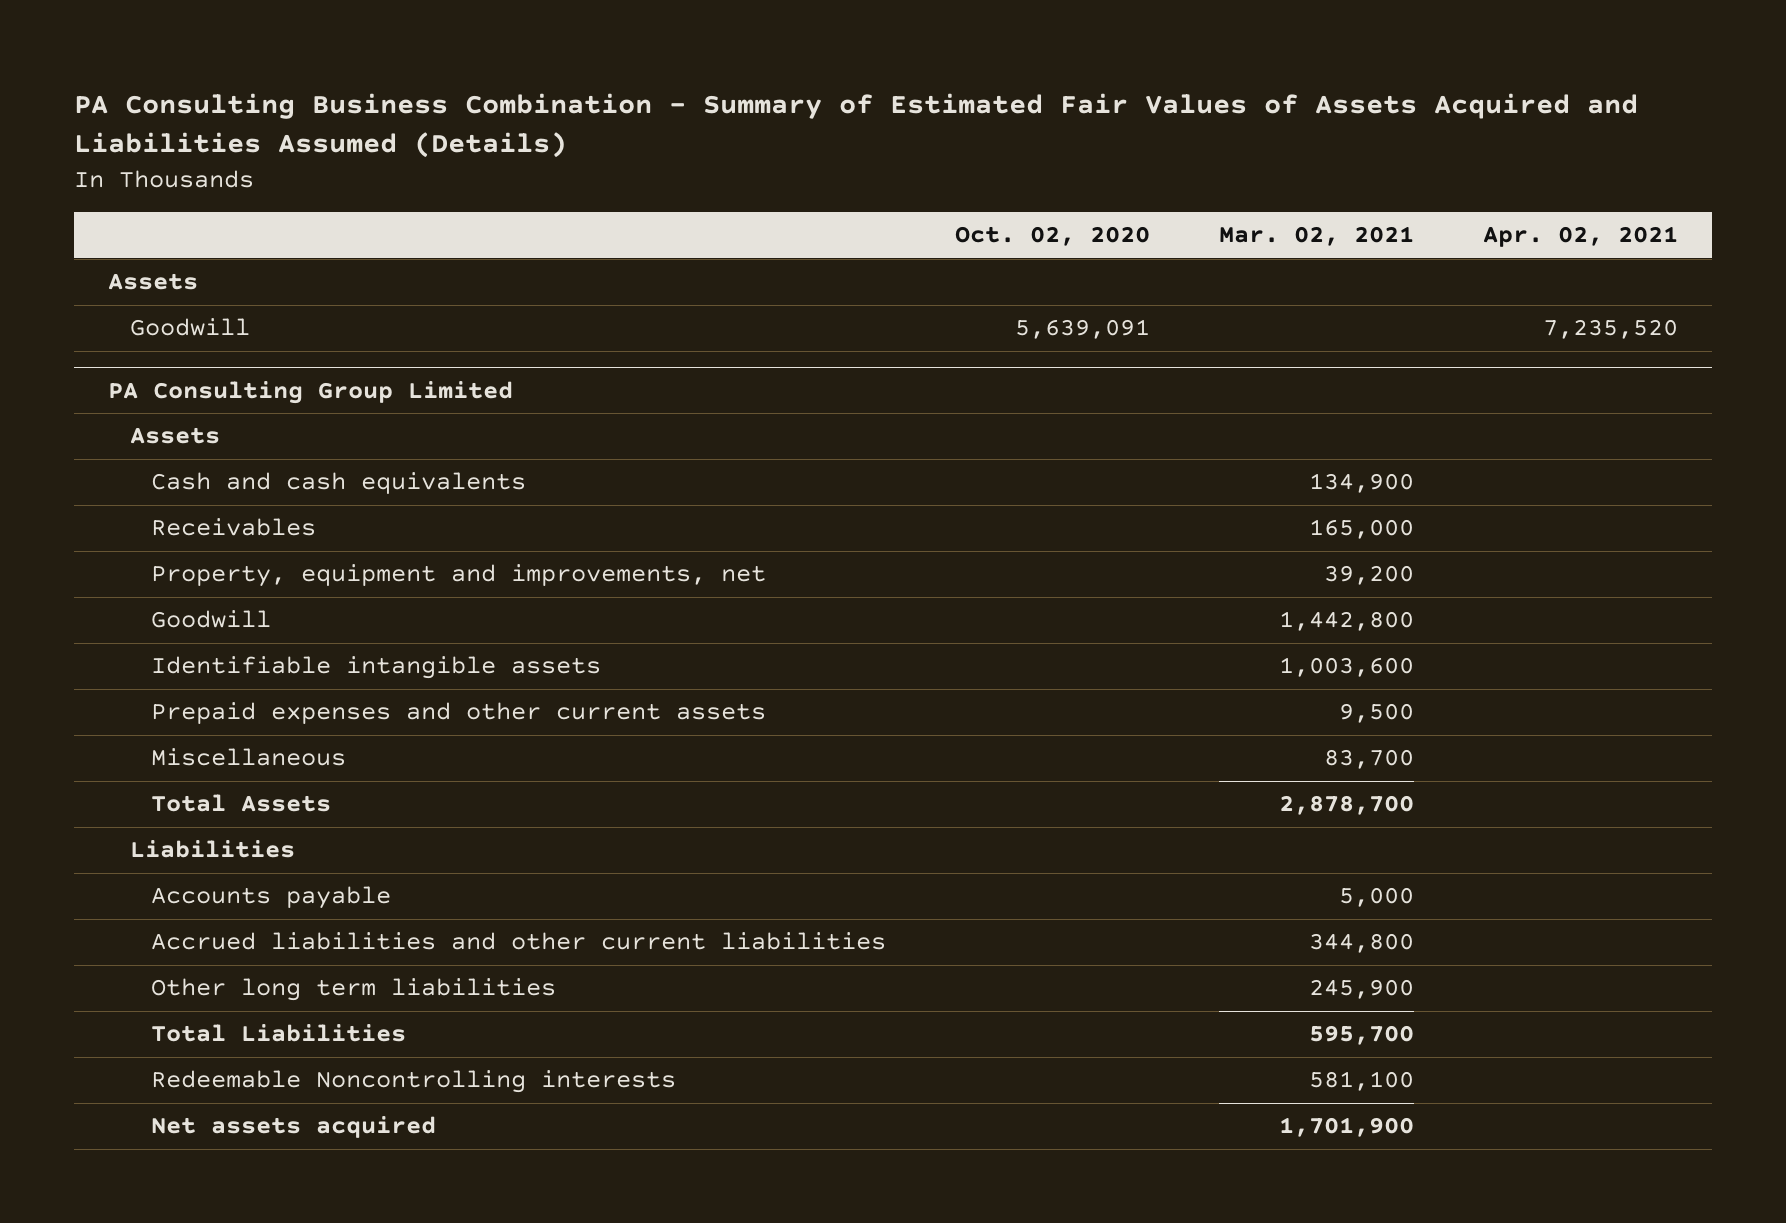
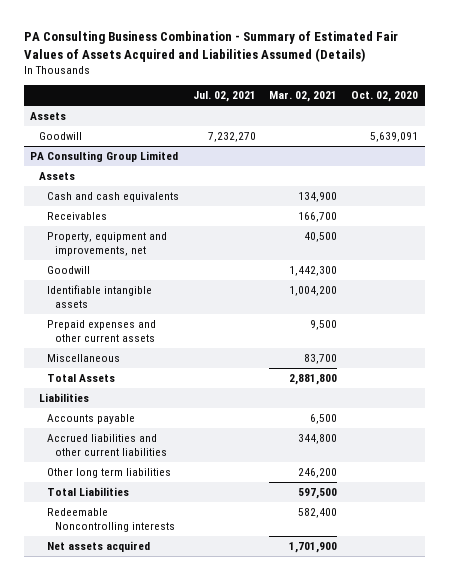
[1482,226,1678,248] Apr. 02, 2021 -> none
none -> [192,91,256,103] Jul. 02, 2021
[1309,519,1415,540] 165,000 -> [298,211,338,222] 166,700
[1324,565,1415,586] 39,200 -> [304,231,338,242] 40,500
[1279,611,1415,632] 1,442,800 -> [289,265,338,276] 1,442,300
[1279,657,1415,678] 1,003,600 -> [289,285,338,296] 1,004,200
[1279,795,1415,816] 2,878,700 -> [289,373,338,385] 2,881,800
[1339,887,1415,908] 5,000 -> [310,413,338,424] 6,500
[1309,979,1415,1000] 245,900 -> [298,467,338,478] 246,200
[1309,1025,1415,1046] 595,700 -> [298,487,338,499] 597,500
[1309,1071,1415,1092] 581,100 -> [298,507,338,518] 582,400

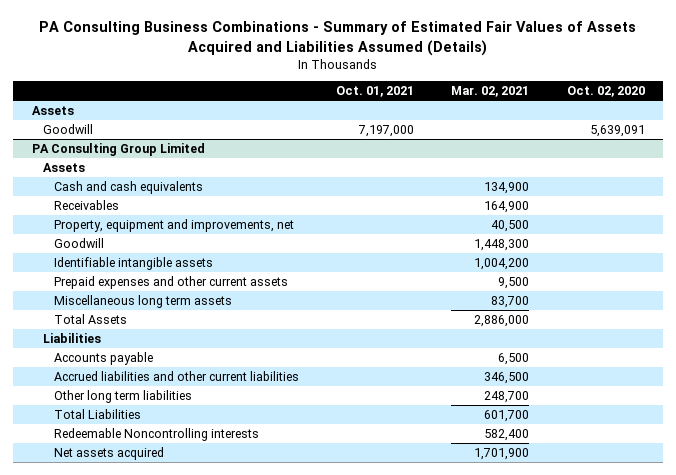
[23,31,398,62] PA Consulting Business Combination - Summary of Estimated Fair Values of Assets Acquired and Liabilities Assumed (Details) -> [39,21,637,56] PA Consulting Business Combinations - Summary of Estimated Fair Values of Assets Acquired and Liabilities Assumed (Details)
[192,91,256,103] Jul. 02, 2021 -> none
none -> [336,86,415,98] Oct. 01, 2021
[298,211,338,222] 166,700 -> [484,200,530,213] 164,900
[289,265,338,276] 1,442,300 -> [474,238,530,251] 1,448,300
[46,353,120,362] Miscellaneous -> [53,294,232,308] Miscellaneous long term assets
[289,373,338,385] 2,881,800 -> [474,314,530,327] 2,886,000
[298,433,338,444] 344,800 -> [484,371,530,384] 346,500
[298,467,338,478] 246,200 -> [484,390,530,403] 248,700
[298,487,338,499] 597,500 -> [484,409,530,422] 601,700

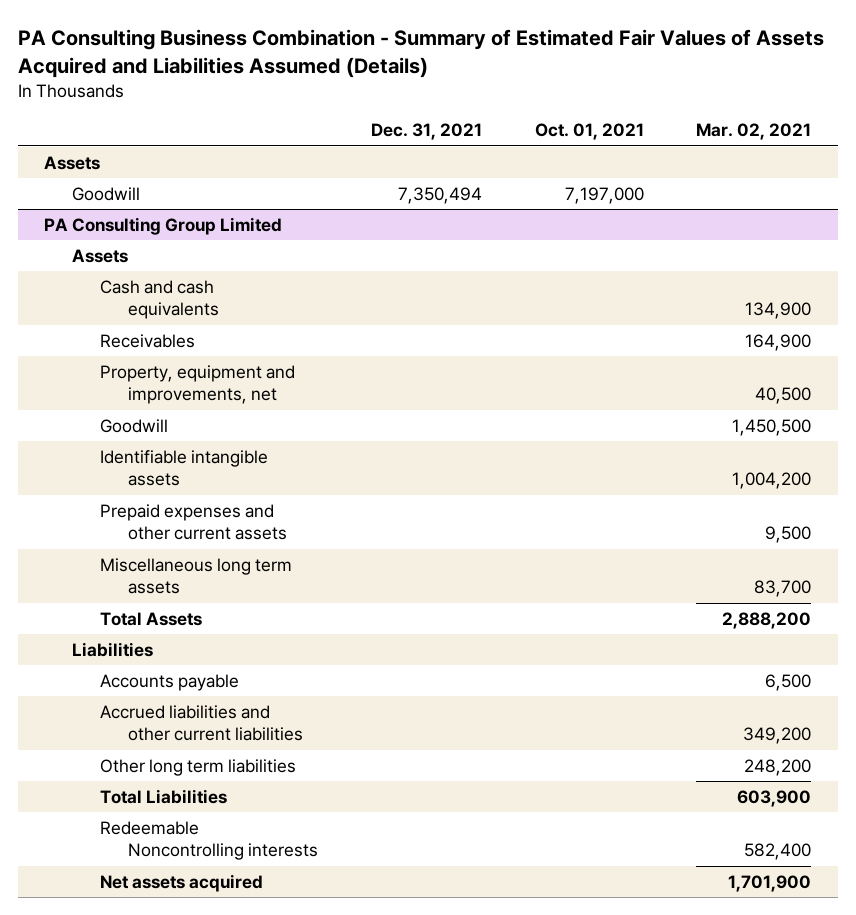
[39,21,637,56] PA Consulting Business Combinations - Summary of Estimated Fair Values of Assets Acquired and Liabilities Assumed (Details) -> [17,29,824,78] PA Consulting Business Combination - Summary of Estimated Fair Values of Assets Acquired and Liabilities Assumed (Details)
[566,86,645,98] Oct. 02, 2020 -> none
none -> [370,123,482,141] Dec. 31, 2021
[474,238,530,251] 1,448,300 -> [732,418,812,436] 1,450,500
[474,314,530,327] 2,886,000 -> [722,611,812,629] 2,888,200
[484,371,530,384] 346,500 -> [743,727,812,745] 349,200
[484,390,530,403] 248,700 -> [744,758,812,776] 248,200
[484,409,530,422] 601,700 -> [737,789,812,807] 603,900

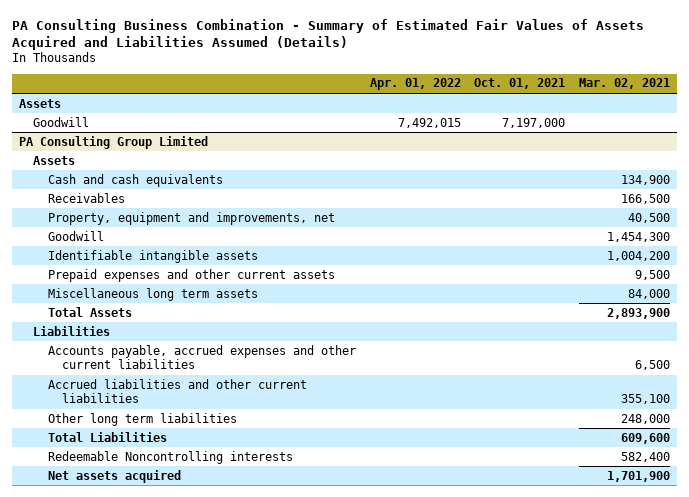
[370,123,482,141] Dec. 31, 2021 -> none
none -> [369,78,461,91] Apr. 01, 2022
[745,333,812,351] 164,900 -> [620,193,670,204] 166,500
[732,418,812,436] 1,450,500 -> [606,231,670,242] 1,454,300
[754,580,812,598] 83,700 -> [627,288,670,299] 84,000
[722,611,812,629] 2,888,200 -> [606,307,670,319] 2,893,900
[100,673,240,691] Accounts payable -> [47,344,356,370] Accounts payable, accrued expenses and other current liabilities
[743,727,812,745] 349,200 -> [620,394,670,405] 355,100
[744,758,812,776] 248,200 -> [620,413,670,424] 248,000
[737,789,812,807] 603,900 -> [620,432,670,444] 609,600

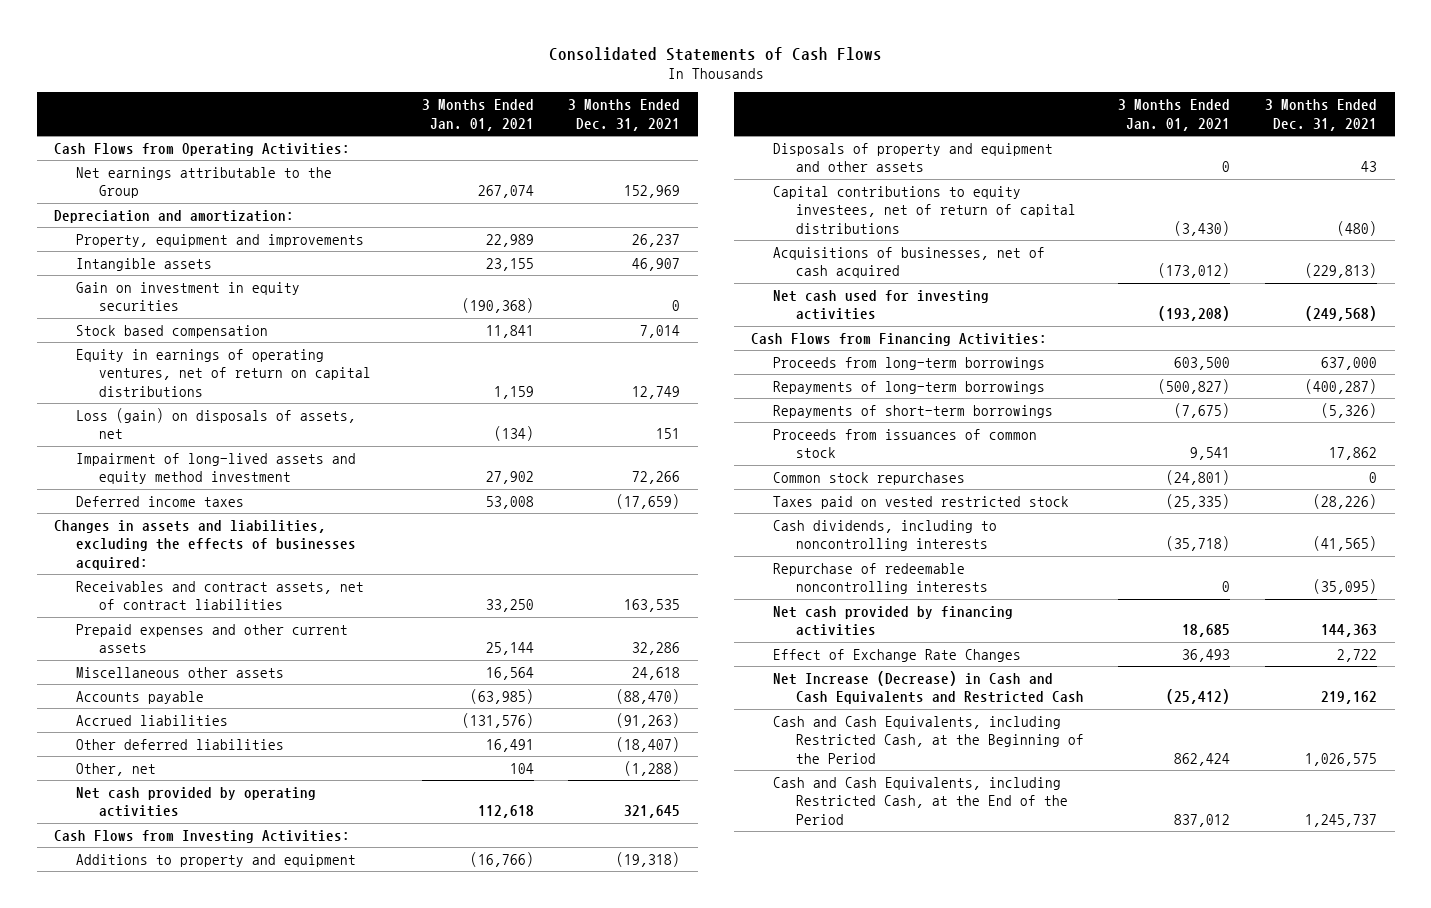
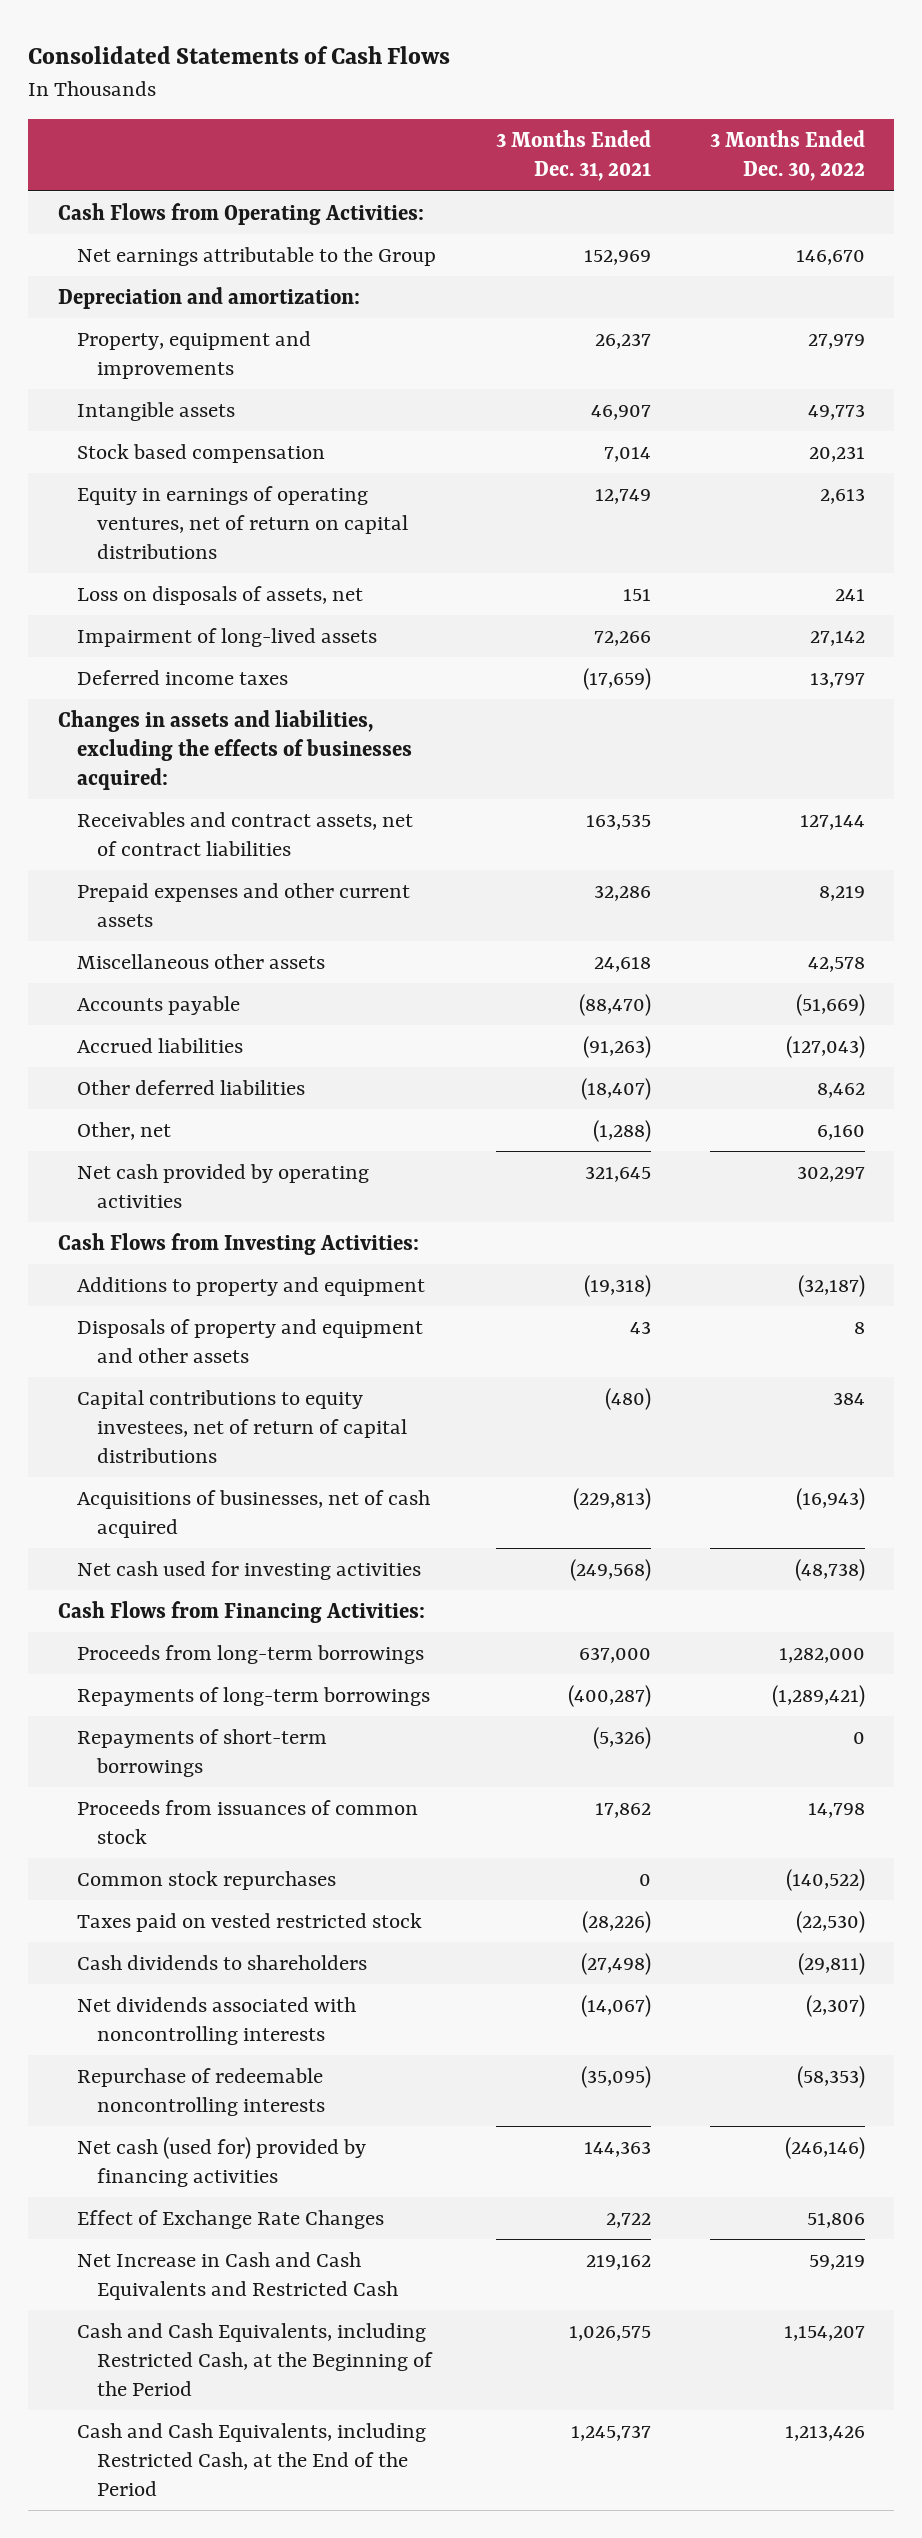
[421,99,534,131] 3 Months Ended Jan. 01, 2021 -> none
none -> [709,130,865,182] 3 Months Ended Dec. 30, 2022
[76,281,301,312] Gain on investment in equity securities -> none
[76,407,357,440] Loss (gain) on disposals of assets, net -> [77,585,364,605] Loss on disposals of assets, net
[76,452,357,485] Impairment of long-lived assets and equity method investment -> [77,627,378,647] Impairment of long-lived assets
[773,519,998,552] Cash dividends, including to noncontrolling interests -> none
none -> [77,1954,368,1970] Cash dividends to shareholders
none -> [77,1996,357,2045] Net dividends associated with noncontrolling interests
[773,605,1014,637] Net cash provided by financing activities -> [77,2136,367,2187] Net cash (used for) provided by financing activities
[773,670,1084,705] Net Increase (Decrease) in Cash and Cash Equivalents and Restricted Cash -> [77,2251,398,2300] Net Increase in Cash and Cash Equivalents and Restricted Cash

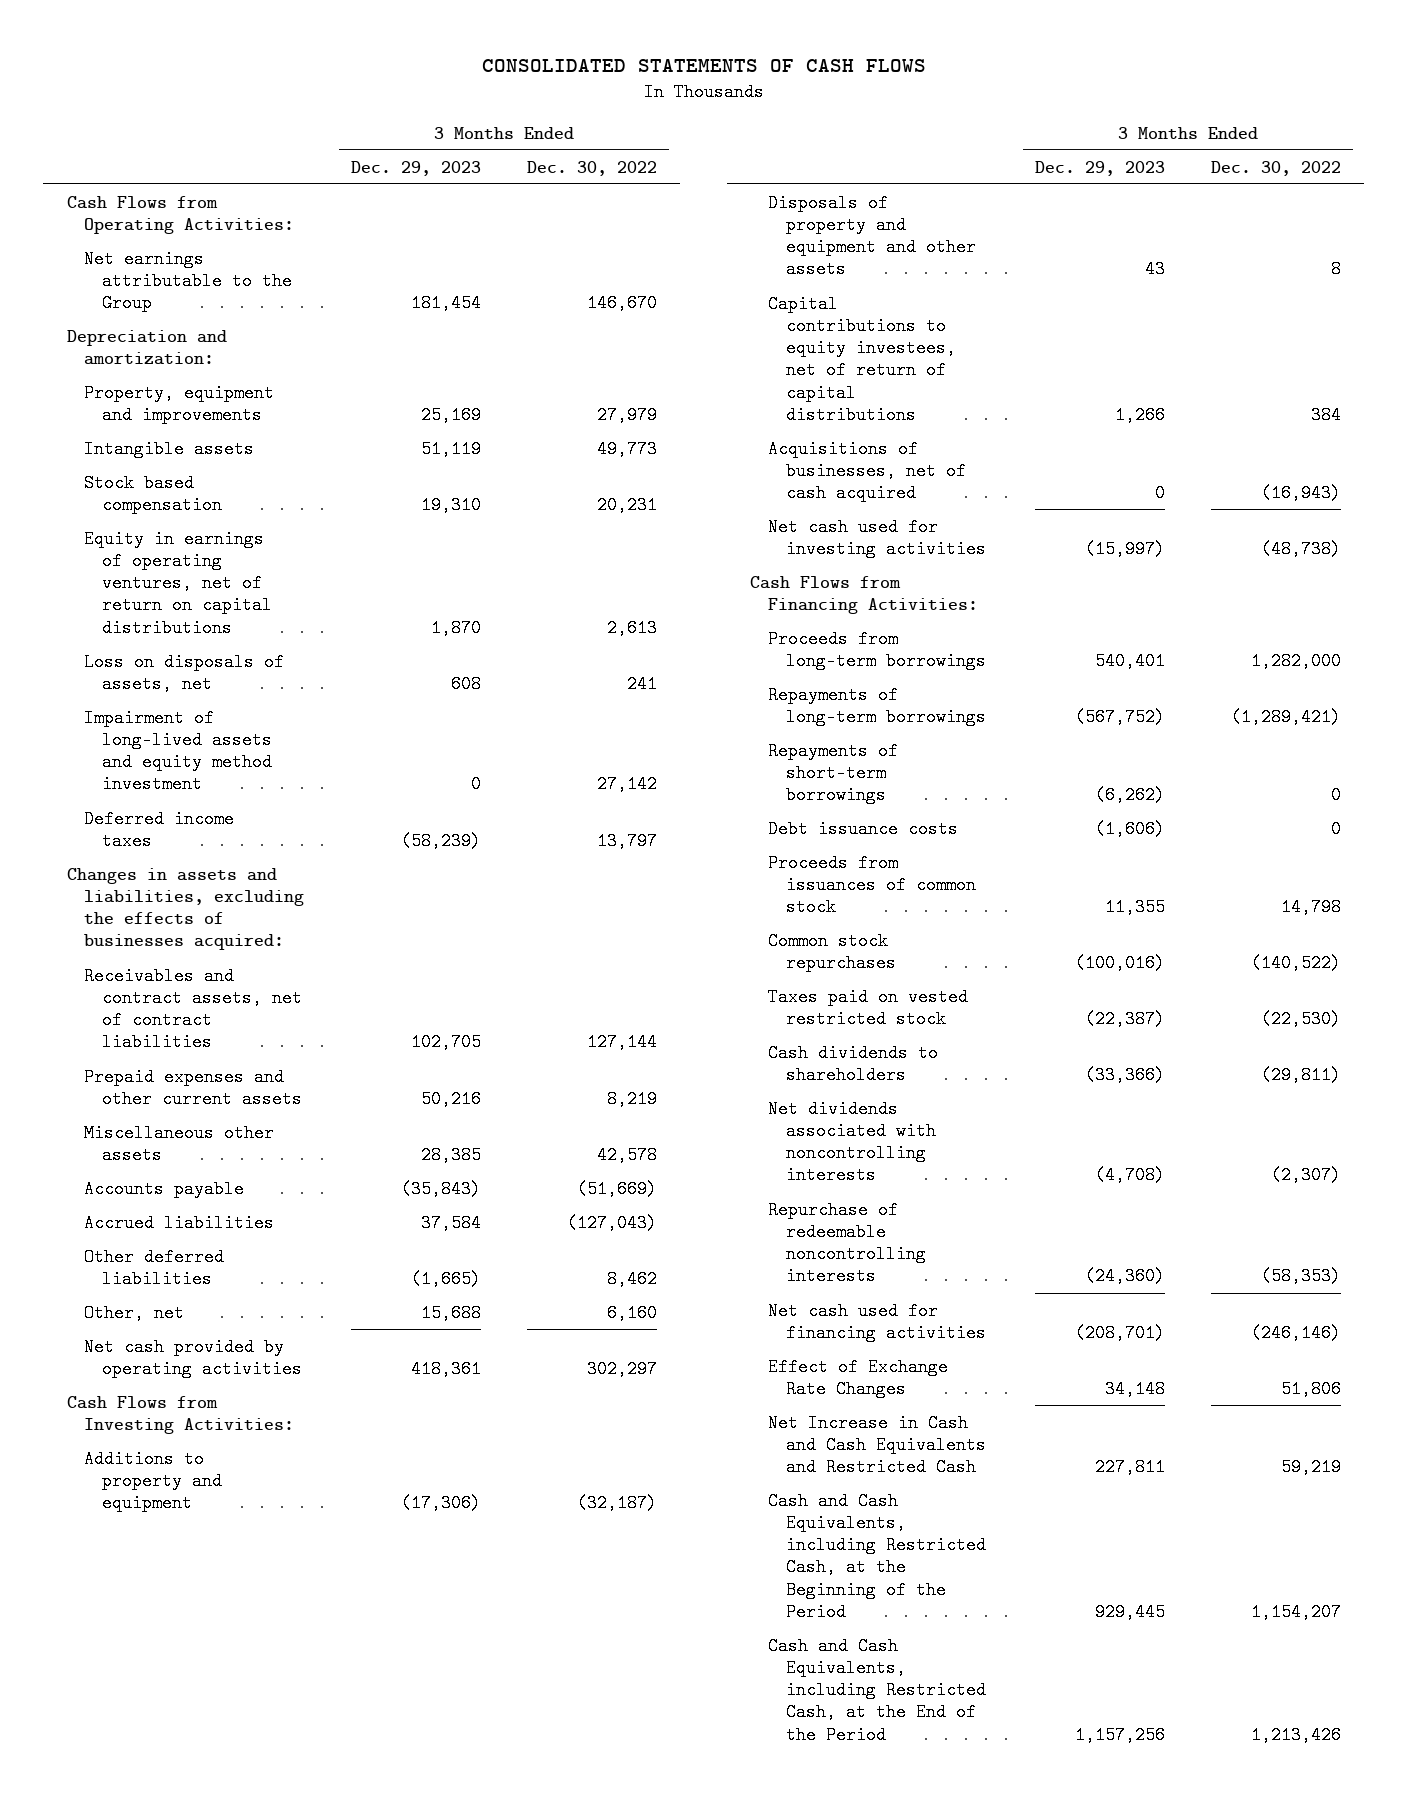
[28,46,451,65] Consolidated Statements of Cash Flows -> [481,59,926,73] CONSOLIDATED STATEMENTS OF CASH FLOWS
[495,130,651,182] 3 Months Ended Dec. 31, 2021 -> none
none -> [350,160,481,176] Dec. 29, 2023
[77,627,378,647] Impairment of long-lived assets -> [84,708,272,794] Impairment of long-lived assets and equity method investment
none -> [768,819,959,838] Debt issuance costs
[77,2136,367,2187] Net cash (used for) provided by financing activities -> [768,1301,986,1342] Net cash used for financing activities

